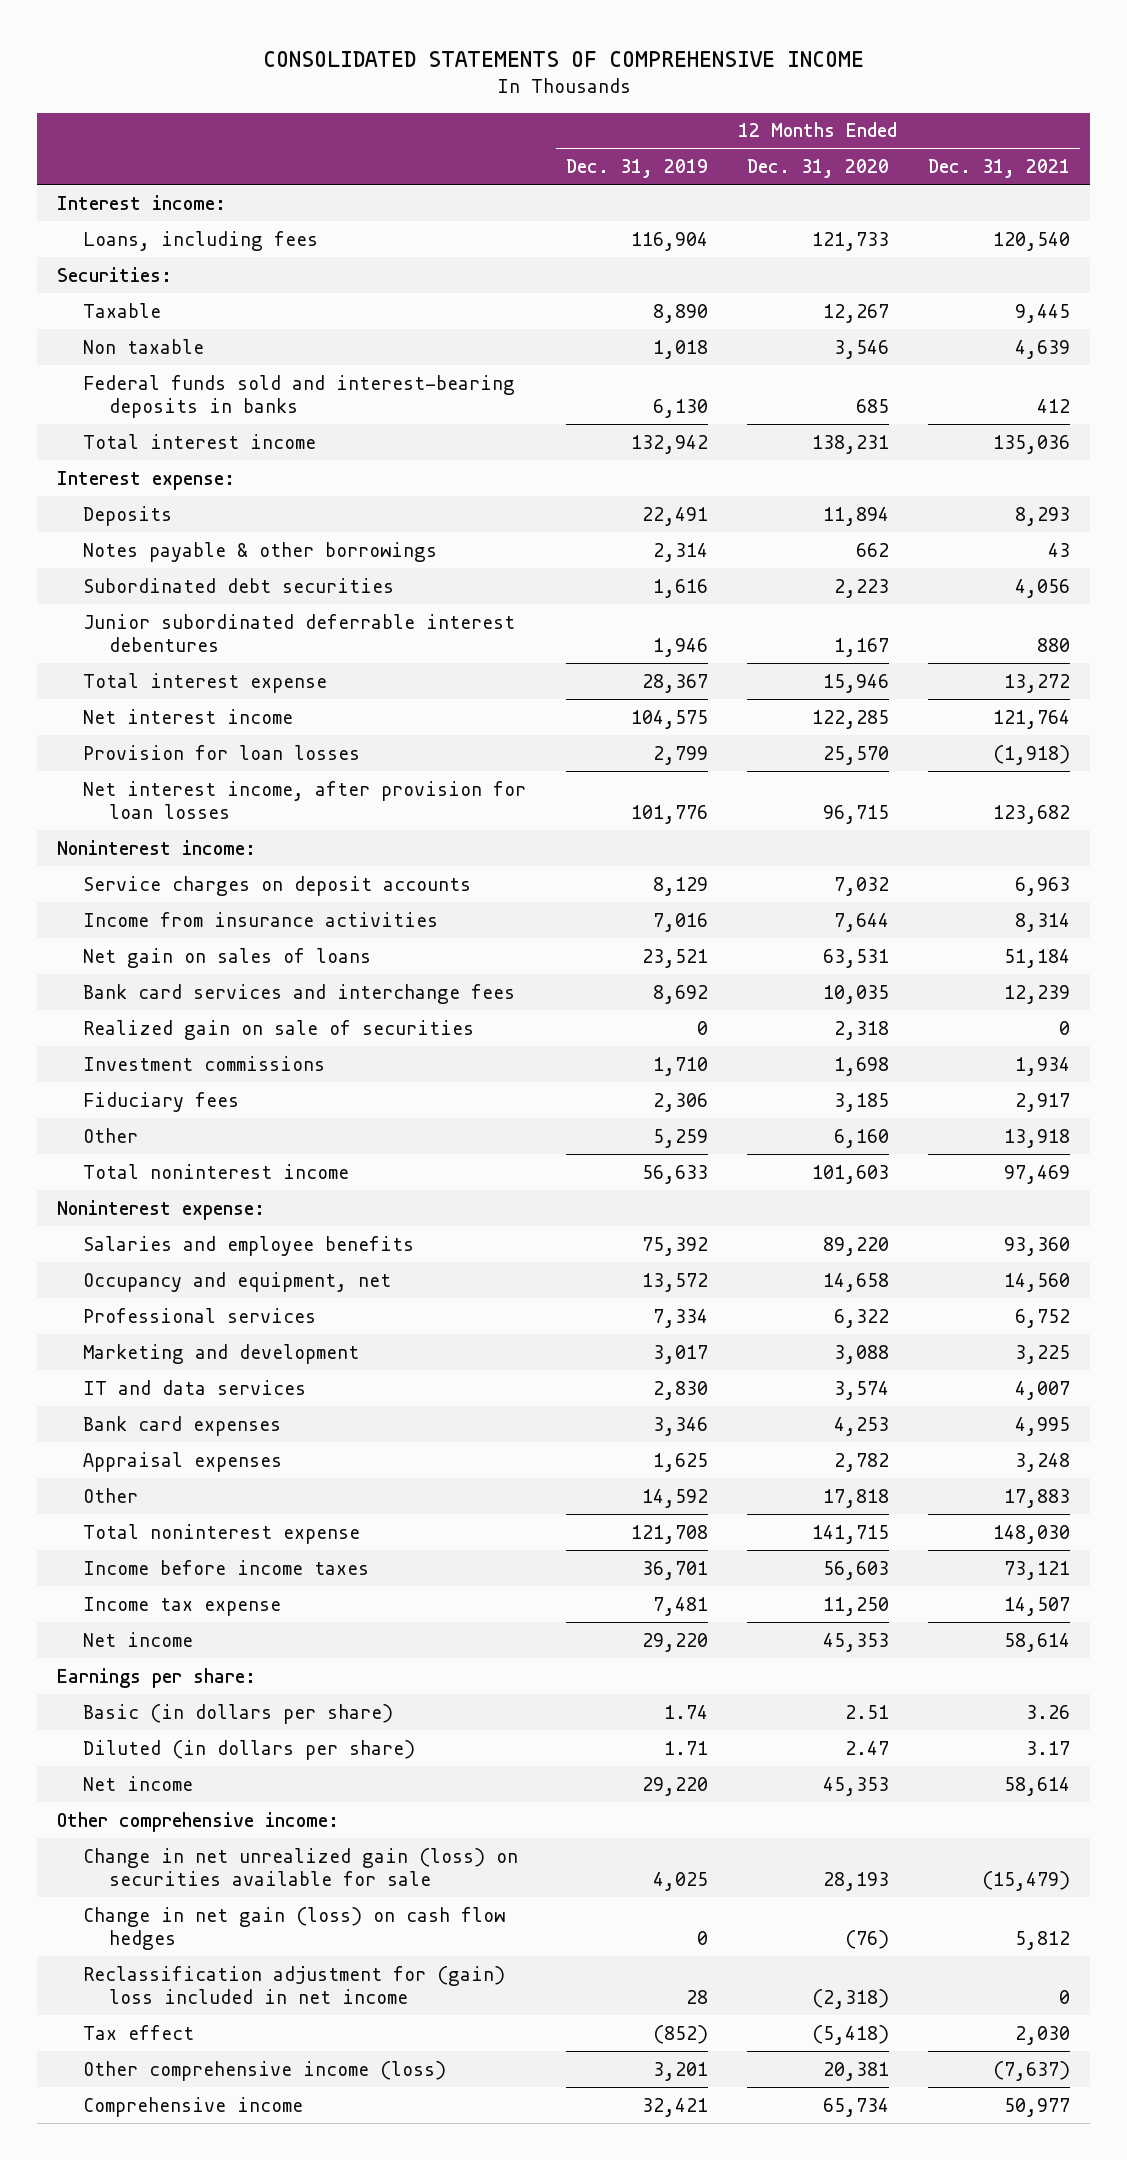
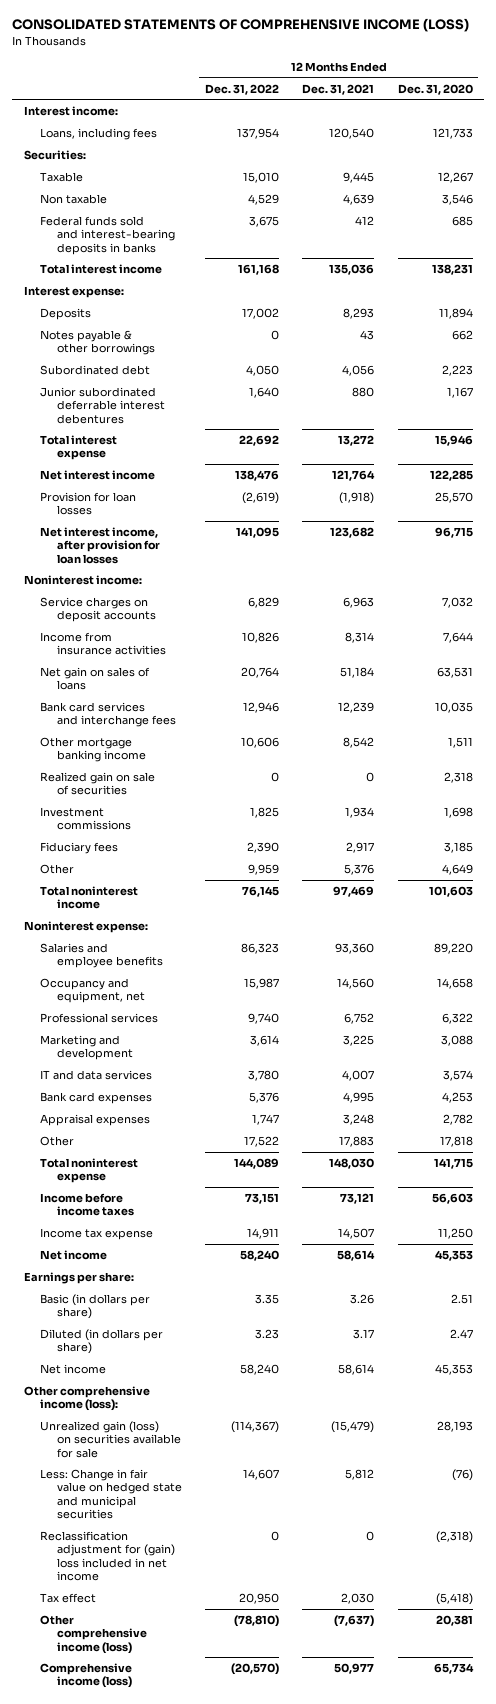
[262,51,864,68] CONSOLIDATED STATEMENTS OF COMPREHENSIVE INCOME -> [12,18,470,33] CONSOLIDATED STATEMENTS OF COMPREHENSIVE INCOME (LOSS)
[565,159,708,179] Dec. 31, 2019 -> none
none -> [205,83,280,95] Dec. 31, 2022
[83,577,395,593] Subordinated debt securities -> [40,364,151,375] Subordinated debt
none -> [40,736,147,763] Other mortgage banking income
[833,1128,889,1148] 6,160 -> [441,863,473,875] 4,649
[1004,1128,1071,1148] 13,918 -> [344,863,375,875] 5,376
[57,1811,340,1832] Other comprehensive income: -> [23,1385,150,1412] Other comprehensive income (loss):
[83,1847,519,1886] Change in net unrealized gain (loss) on securities available for sale -> [40,1420,182,1458] Unrealized gain (loss) on securities available for sale
[83,1906,506,1950] Change in net gain (loss) on cash flow hedges -> [40,1468,183,1519] Less: Change in fair value on hedged state and municipal securities
[83,2096,304,2117] Comprehensive income -> [40,1662,133,1689] Comprehensive income (loss)

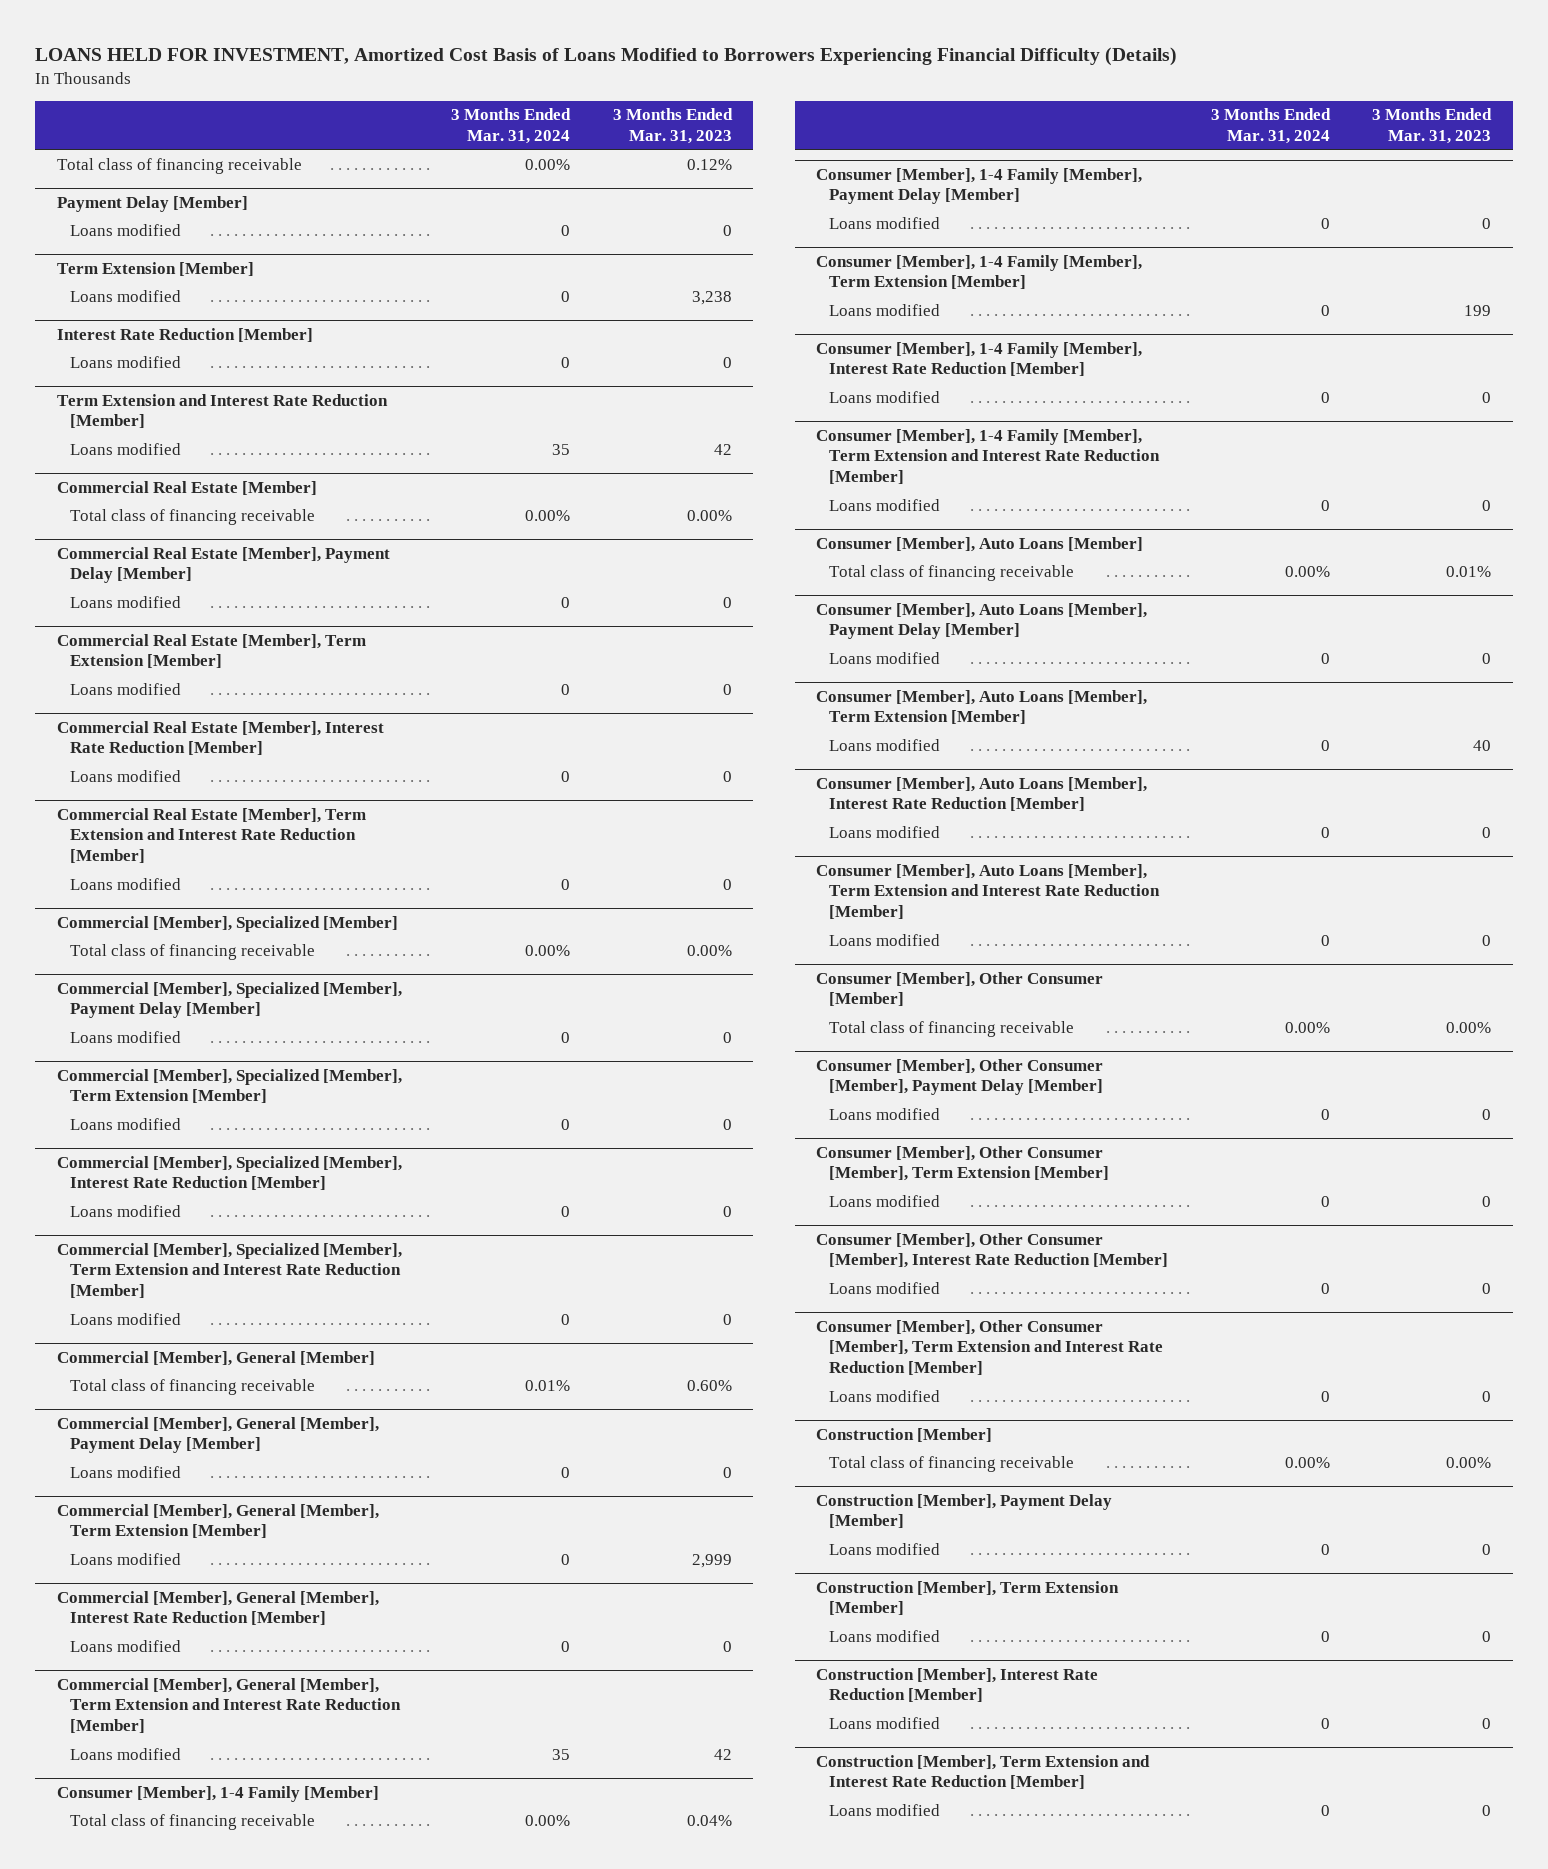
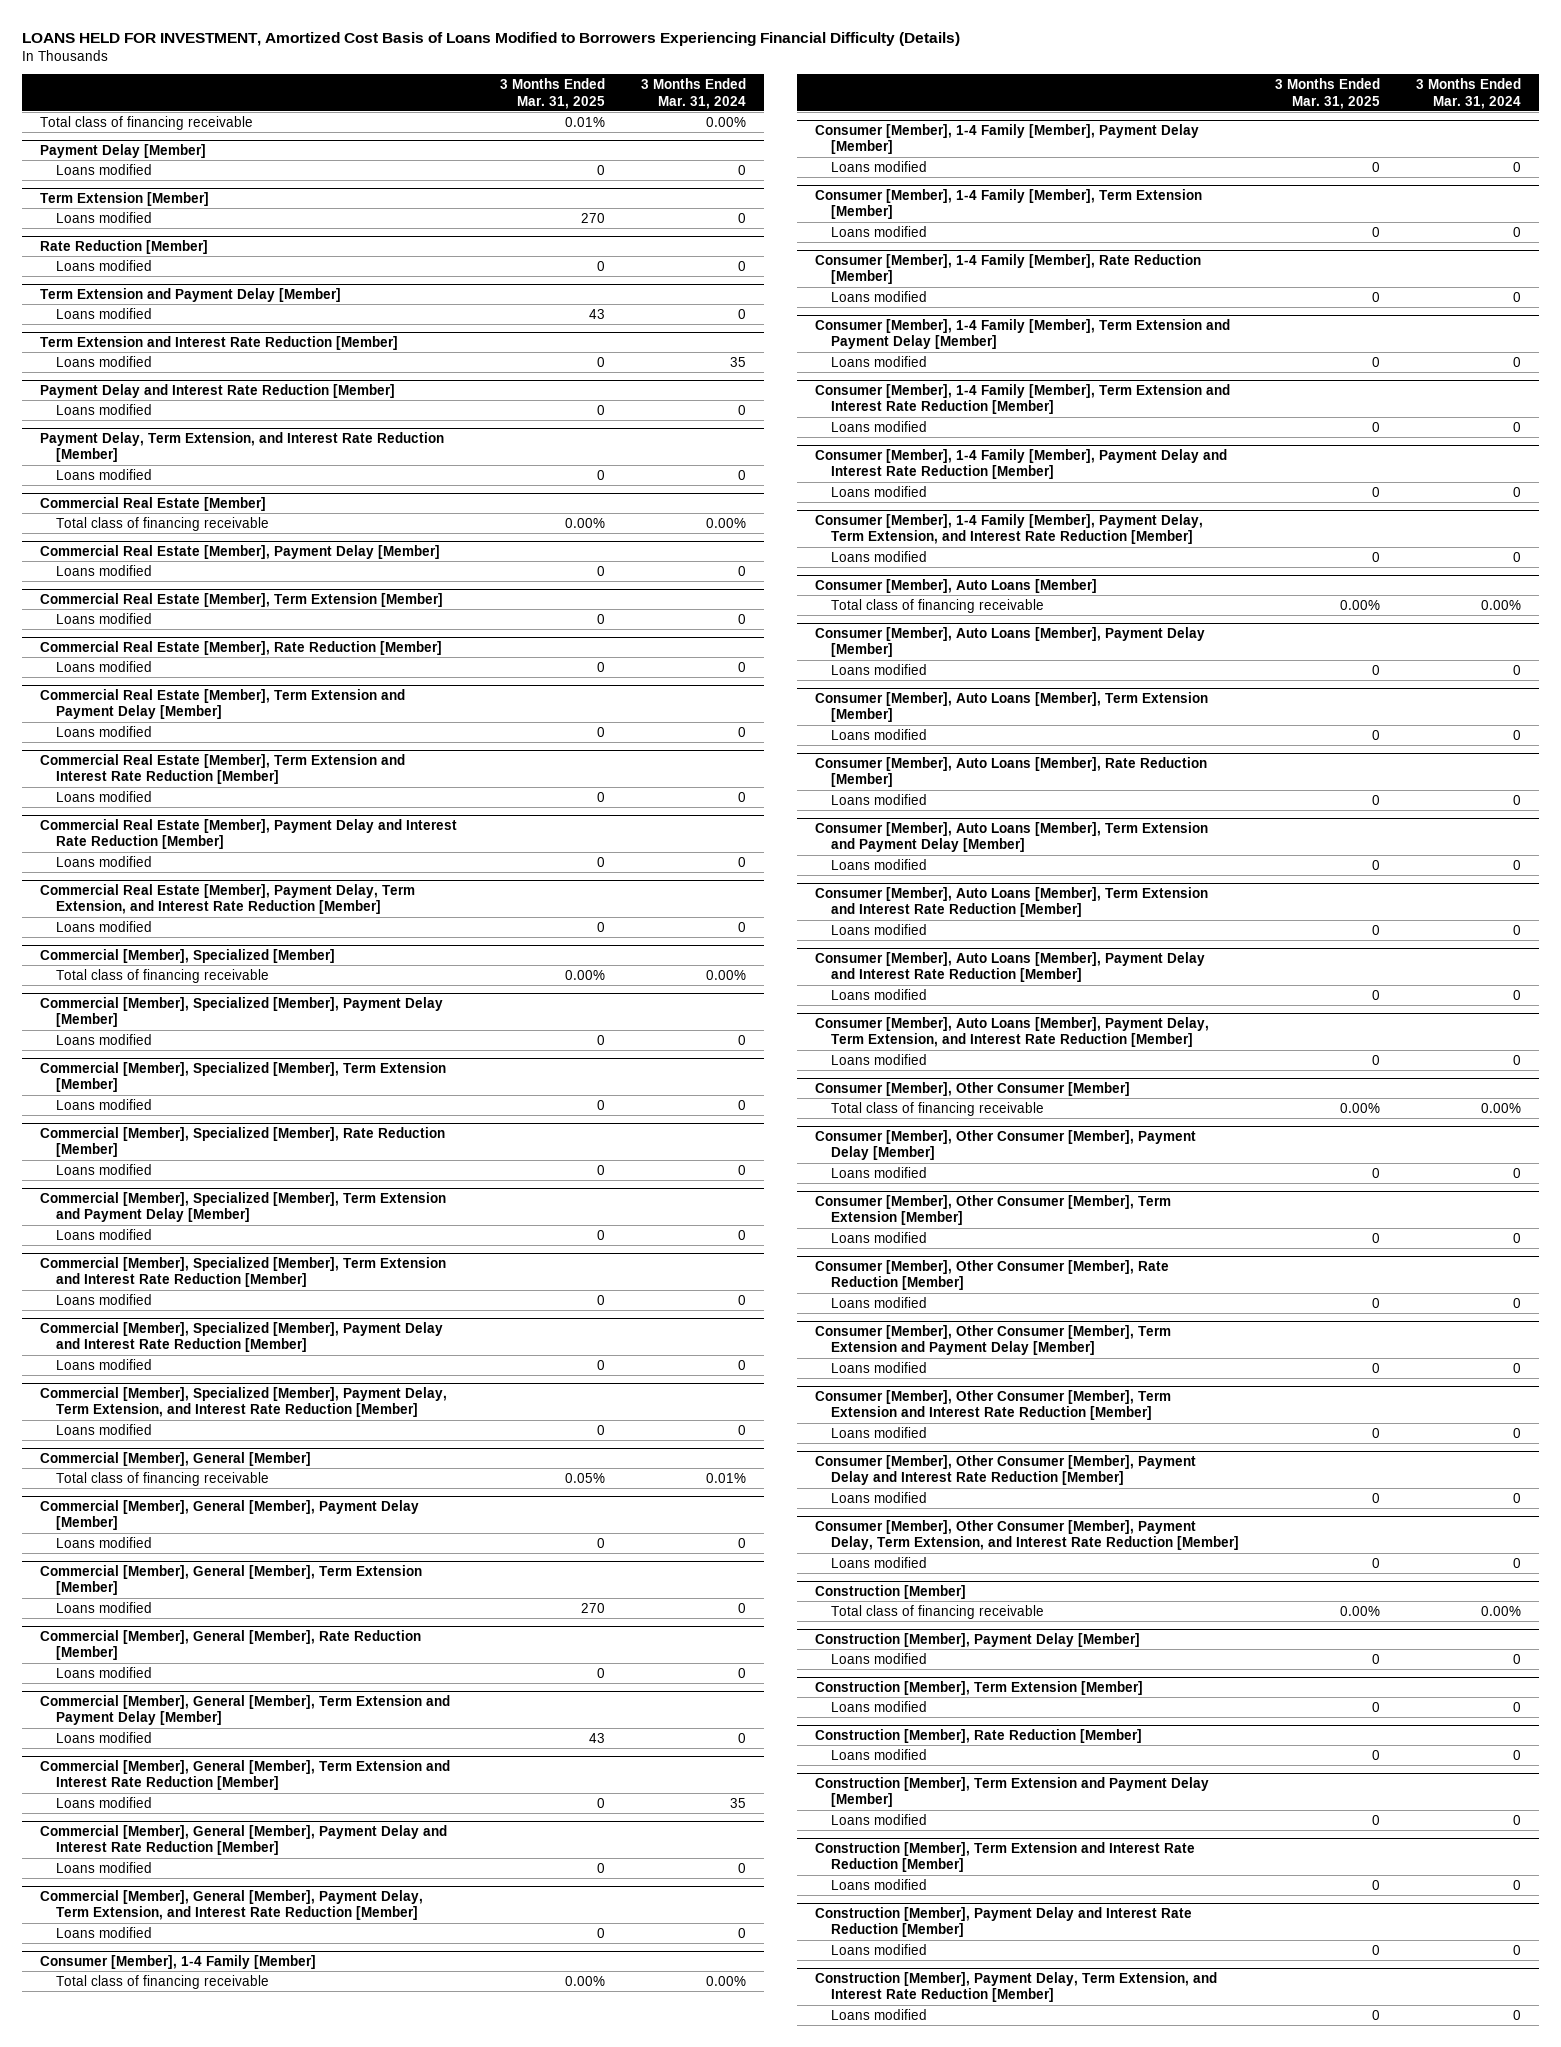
[612,108,733,144] 3 Months Ended Mar. 31, 2023 -> none
none -> [499,78,605,109] 3 Months Ended Mar. 31, 2025
[56,327,313,342] Interest Rate Reduction [Member] -> [39,239,208,254] Rate Reduction [Member]
none -> [39,287,341,302] Term Extension and Payment Delay [Member]
none -> [55,307,152,319] Loans modified
none -> [39,383,395,398] Payment Delay and Interest Rate Reduction [Member]
none -> [55,403,152,415] Loans modified
none -> [39,431,444,463] Payment Delay, Term Extension, and Interest Rate Reduction [Member]
none -> [55,468,152,480] Loans modified
[56,720,384,756] Commercial Real Estate [Member], Interest Rate Reduction [Member] -> [39,640,442,655] Commercial Real Estate [Member], Rate Reduction [Member]
none -> [39,688,405,720] Commercial Real Estate [Member], Term Extension and Payment Delay [Member]
none -> [55,725,152,737] Loans modified
none -> [39,818,457,850] Commercial Real Estate [Member], Payment Delay and Interest Rate Reduction [Member]
none -> [55,855,152,867] Loans modified
none -> [39,883,415,915] Commercial Real Estate [Member], Payment Delay, Term Extension, and Interest Rate Reduction [Member]
none -> [55,920,152,932] Loans modified
[56,1155,402,1191] Commercial [Member], Specialized [Member], Interest Rate Reduction [Member] -> [39,1126,445,1158] Commercial [Member], Specialized [Member], Rate Reduction [Member]
none -> [39,1191,446,1223] Commercial [Member], Specialized [Member], Term Extension and Payment Delay [Member]
none -> [55,1228,152,1240] Loans modified
none -> [39,1321,443,1353] Commercial [Member], Specialized [Member], Payment Delay and Interest Rate Reduction [Member]
none -> [55,1358,152,1370] Loans modified
none -> [39,1386,447,1418] Commercial [Member], Specialized [Member], Payment Delay, Term Extension, and Interest Rate Reduction [Member]
none -> [55,1423,152,1435] Loans modified
[56,1590,379,1626] Commercial [Member], General [Member], Interest Rate Reduction [Member] -> [39,1629,421,1661] Commercial [Member], General [Member], Rate Reduction [Member]
none -> [39,1694,450,1726] Commercial [Member], General [Member], Term Extension and Payment Delay [Member]
none -> [55,1731,152,1743] Loans modified
none -> [39,1824,447,1856] Commercial [Member], General [Member], Payment Delay and Interest Rate Reduction [Member]
none -> [55,1861,152,1873] Loans modified
none -> [39,1889,423,1921] Commercial [Member], General [Member], Payment Delay, Term Extension, and Interest Rate Reduction [Member]
none -> [55,1926,152,1938] Loans modified
[816,341,1143,377] Consumer [Member], 1-4 Family [Member], Interest Rate Reduction [Member] -> [815,253,1202,285] Consumer [Member], 1-4 Family [Member], Rate Reduction [Member]
none -> [815,318,1231,350] Consumer [Member], 1-4 Family [Member], Term Extension and Payment Delay [Member]
none -> [831,355,928,367] Loans modified
none -> [815,448,1228,480] Consumer [Member], 1-4 Family [Member], Payment Delay and Interest Rate Reduction [Member]
none -> [831,485,928,497] Loans modified
none -> [815,513,1204,545] Consumer [Member], 1-4 Family [Member], Payment Delay, Term Extension, and Interest Rate Reduction [Member]
none -> [831,550,928,562] Loans modified
[816,776,1148,812] Consumer [Member], Auto Loans [Member], Interest Rate Reduction [Member] -> [815,756,1208,788] Consumer [Member], Auto Loans [Member], Rate Reduction [Member]
none -> [815,821,1209,853] Consumer [Member], Auto Loans [Member], Term Extension and Payment Delay [Member]
none -> [831,858,928,870] Loans modified
none -> [815,951,1206,983] Consumer [Member], Auto Loans [Member], Payment Delay and Interest Rate Reduction [Member]
none -> [831,988,928,1000] Loans modified
none -> [815,1016,1210,1048] Consumer [Member], Auto Loans [Member], Payment Delay, Term Extension, and Interest Rate Reduction [Member]
none -> [831,1053,928,1065] Loans modified
[816,1232,1169,1269] Consumer [Member], Other Consumer [Member], Interest Rate Reduction [Member] -> [815,1259,1170,1291] Consumer [Member], Other Consumer [Member], Rate Reduction [Member]
none -> [815,1324,1172,1356] Consumer [Member], Other Consumer [Member], Term Extension and Payment Delay [Member]
none -> [831,1361,928,1373] Loans modified
none -> [815,1454,1197,1486] Consumer [Member], Other Consumer [Member], Payment Delay and Interest Rate Reduction [Member]
none -> [831,1491,928,1503] Loans modified
none -> [815,1519,1240,1551] Consumer [Member], Other Consumer [Member], Payment Delay, Term Extension, and Interest Rate Reduction [Member]
none -> [831,1556,928,1568] Loans modified
[816,1667,1099,1703] Construction [Member], Interest Rate Reduction [Member] -> [815,1728,1143,1743] Construction [Member], Rate Reduction [Member]
none -> [815,1776,1210,1808] Construction [Member], Term Extension and Payment Delay [Member]
none -> [831,1813,928,1825] Loans modified
none -> [815,1906,1193,1938] Construction [Member], Payment Delay and Interest Rate Reduction [Member]
none -> [831,1943,928,1955] Loans modified
none -> [815,1971,1218,2003] Construction [Member], Payment Delay, Term Extension, and Interest Rate Reduction [Member]
none -> [831,2008,928,2020] Loans modified

